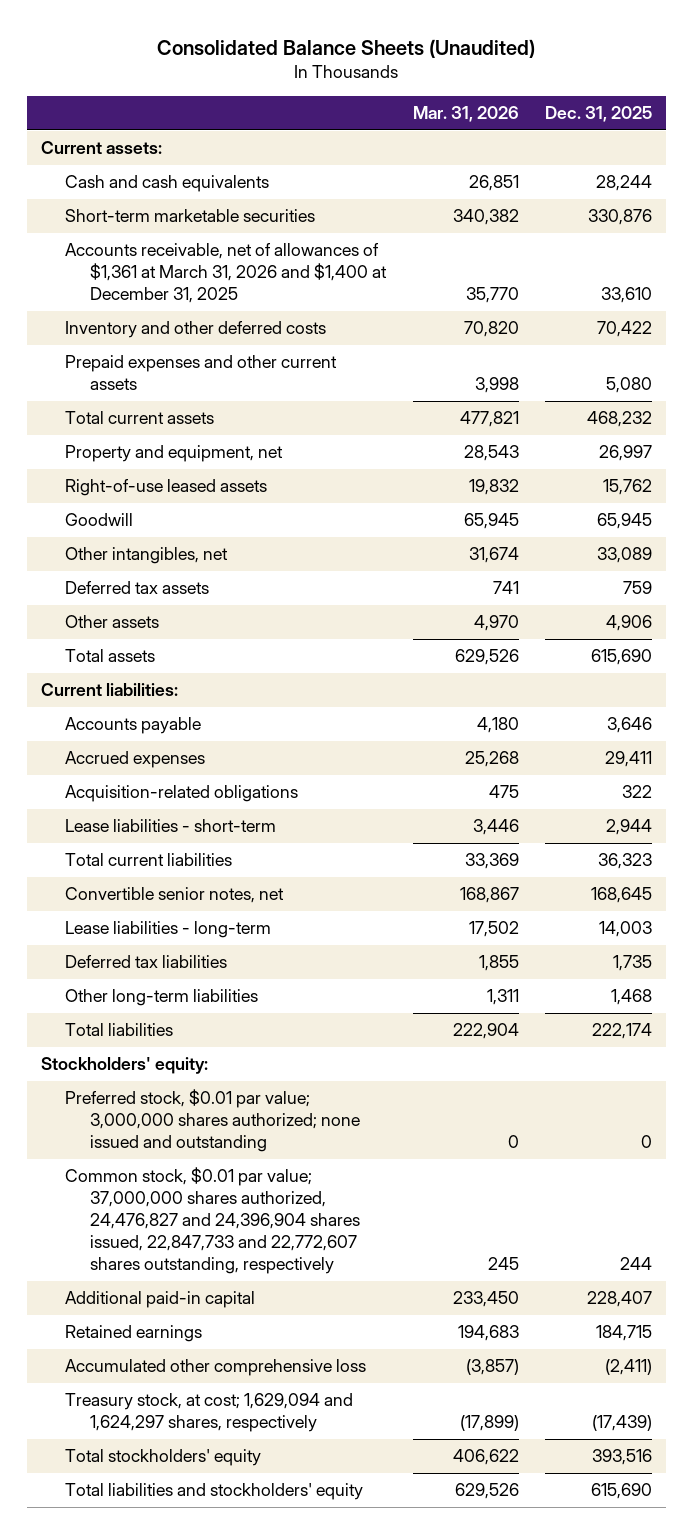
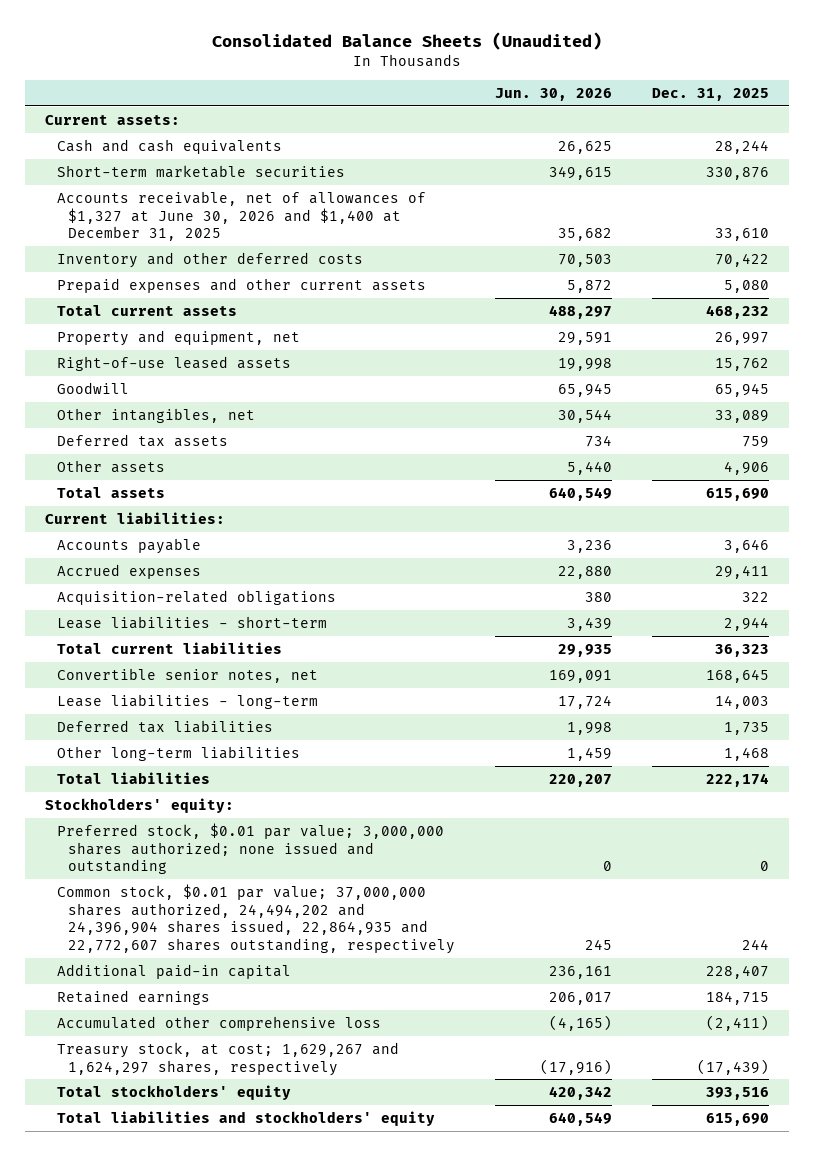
[412,106,519,123] Mar. 31, 2026 -> none
none -> [495,88,613,102] Jun. 30, 2026
[65,243,387,304] Accounts receivable, net of allowances of $1,361 at March 31, 2026 and $1,400 at December 31, 2025 -> [56,190,426,242] Accounts receivable, net of allowances of $1,327 at June 30, 2026 and $1,400 at December 31, 2025
[65,1167,360,1275] Common stock, $0.01 par value; 37,000,000 shares authorized, 24,476,827 and 24,396,904 shares issued, 22,847,733 and 22,772,607 shares outstanding, respectively -> [56,883,456,955] Common stock, $0.01 par value; 37,000,000 shares authorized, 24,494,202 and 24,396,904 shares issued, 22,864,935 and 22,772,607 shares outstanding, respectively
[65,1393,354,1433] Treasury stock, at cost; 1,629,094 and 1,624,297 shares, respectively -> [56,1041,399,1076] Treasury stock, at cost; 1,629,267 and 1,624,297 shares, respectively

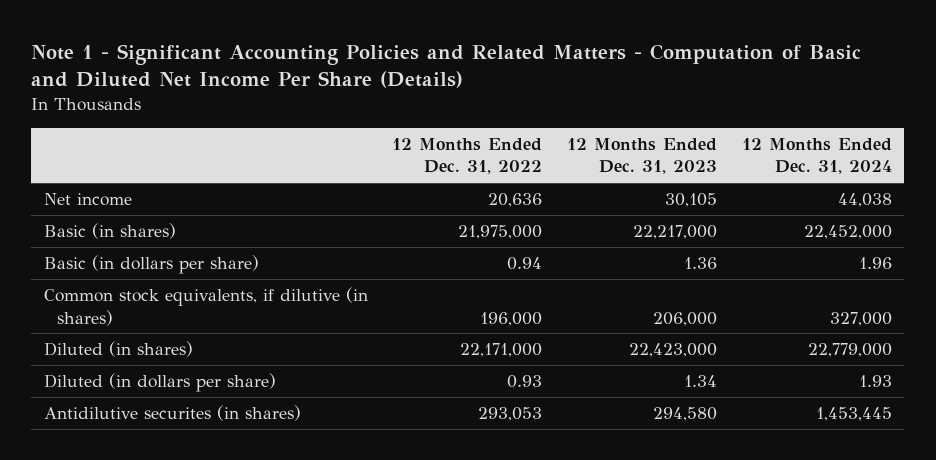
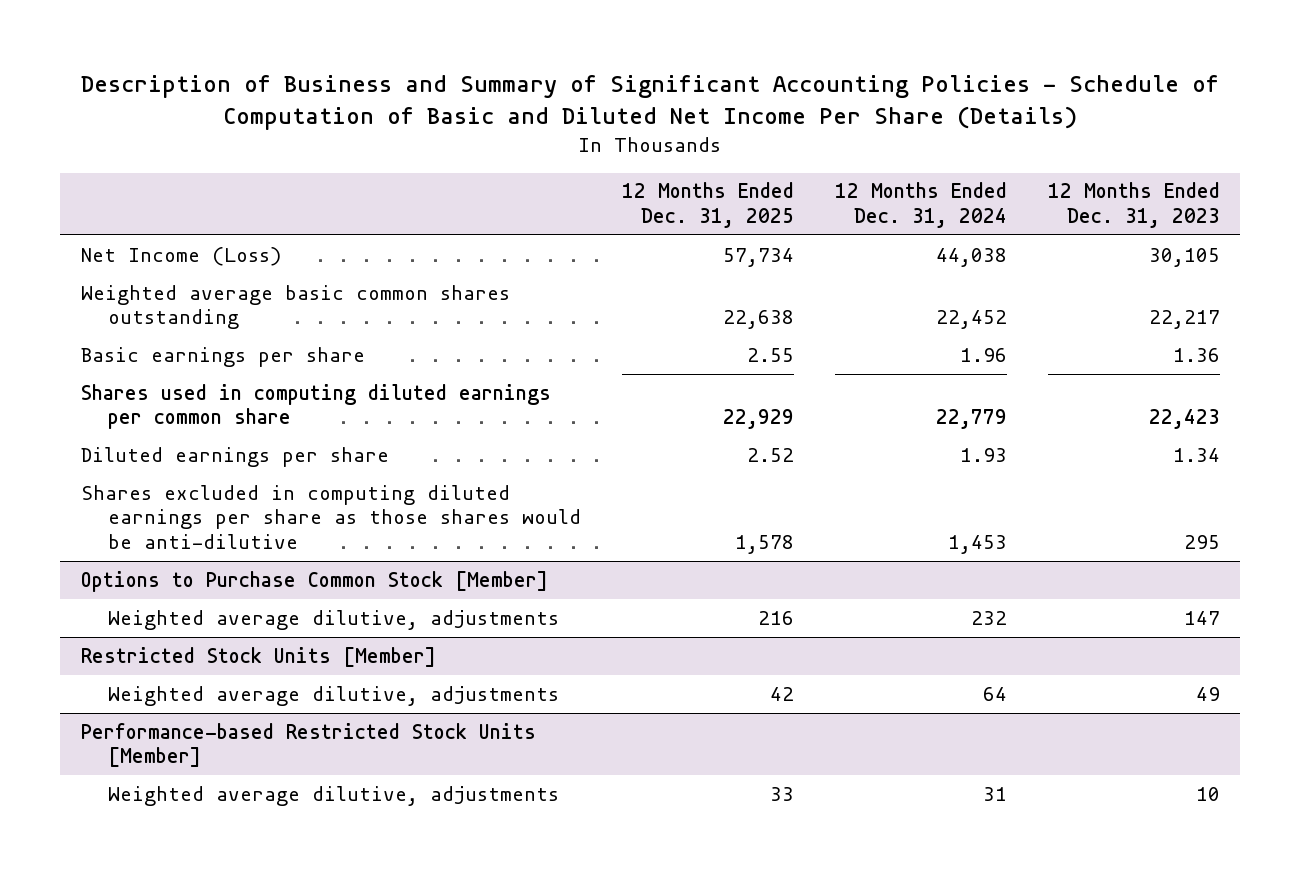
[31,43,862,89] Note 1 - Significant Accounting Policies and Related Matters - Computation of Basic and Diluted Net Income Per Share (Details) -> [81,75,1220,131] Description of Business and Summary of Significant Accounting Policies - Schedule of Computation of Basic and Diluted Net Income Per Share (Details)
[392,137,543,175] 12 Months Ended Dec. 31, 2022 -> none
none -> [622,182,795,228] 12 Months Ended Dec. 31, 2025
[43,287,368,326] Common stock equivalents, if dilutive (in shares) -> none
[43,405,301,422] Antidilutive securites (in shares) -> none
[43,193,132,207] Net income -> [80,246,281,266] Net Income (Loss)
[43,223,176,240] Basic (in shares) -> [80,284,510,330] Weighted average basic common shares outstanding
[633,225,718,240] 22,217,000 -> [1148,310,1220,330] 22,217
[804,225,893,240] 22,452,000 -> [936,310,1008,330] 22,452
[43,255,259,275] Basic (in dollars per share) -> [80,346,365,367] Basic earnings per share
[43,341,193,358] Diluted (in shares) -> [80,383,551,430] Shares used in computing diluted earnings per common share
[629,343,718,358] 22,423,000 -> [1148,409,1220,430] 22,423
[808,343,893,358] 22,779,000 -> [936,409,1008,430] 22,779
[43,373,276,393] Diluted (in dollars per share) -> [80,446,389,467] Diluted earnings per share
none -> [80,484,582,549] Shares excluded in computing diluted earnings per share as those shares would be anti-dilutive
none -> [80,570,548,592] Options to Purchase Common Stock [Member]
none -> [108,609,560,630] Weighted average dilutive, adjustments
none -> [80,646,436,667] Restricted Stock Units [Member]
none -> [108,685,560,706] Weighted average dilutive, adjustments
none -> [80,722,536,768] Performance-based Restricted Stock Units [Member]
none -> [108,785,560,806] Weighted average dilutive, adjustments

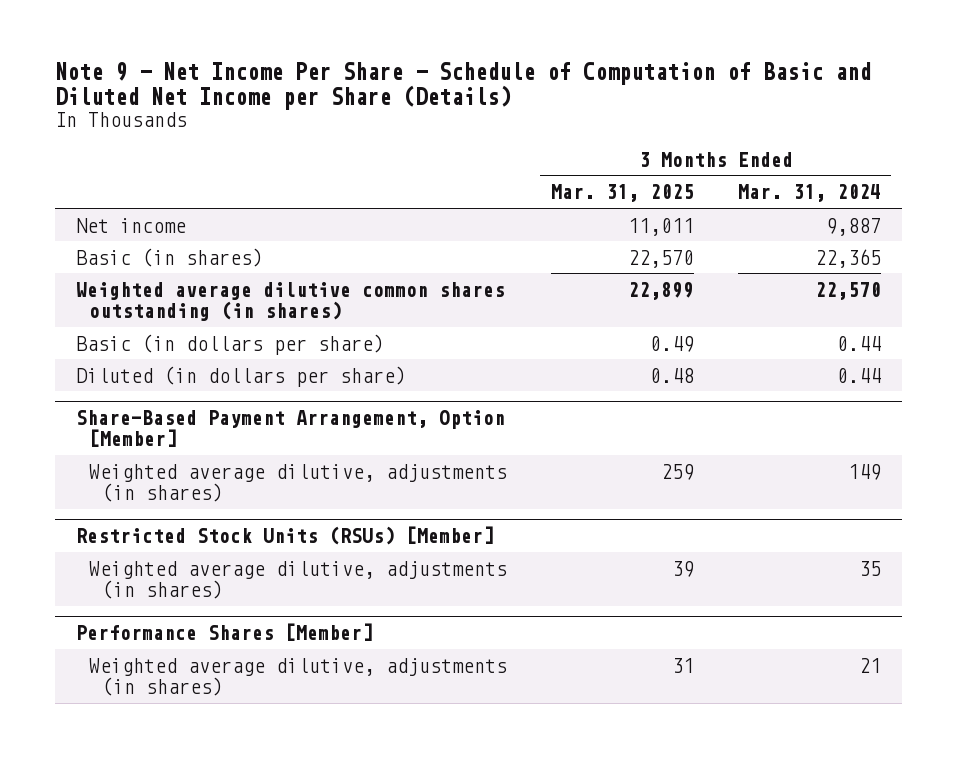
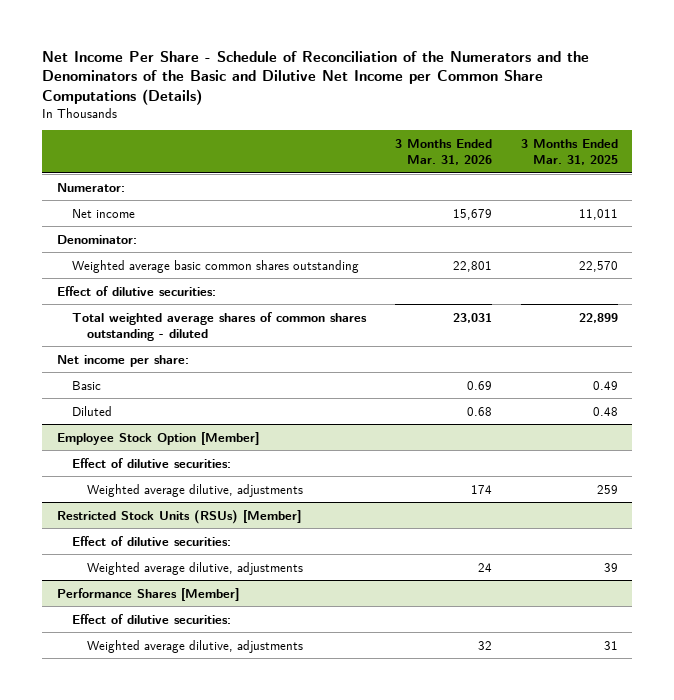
[54,61,871,111] Note 9 - Net Income Per Share - Schedule of Computation of Basic and Diluted Net Income per Share (Details) -> [42,50,590,105] Net Income Per Share - Schedule of Reconciliation of the Numerators and the Denominators of the Basic and Dilutive Net Income per Common Share Computations (Details)
[737,184,881,203] Mar. 31, 2024 -> none
none -> [394,138,492,166] 3 Months Ended Mar. 31, 2026
none -> [56,182,125,192] Numerator:
none -> [56,234,137,244] Denominator:
[76,247,264,267] Basic (in shares) -> [71,259,359,273] Weighted average basic common shares outstanding
none -> [56,285,216,296] Effect of dilutive securities:
[76,281,506,321] Weighted average dilutive common shares outstanding (in shares) -> [71,311,367,341] Total weighted average shares of common shares outstanding - diluted
none -> [56,354,189,367] Net income per share:
[76,333,385,355] Basic (in dollars per share) -> [71,380,101,390] Basic
[76,365,407,387] Diluted (in dollars per share) -> [71,405,112,416] Diluted
[76,410,506,448] Share-Based Payment Arrangement, Option [Member] -> [56,431,259,445] Employee Stock Option [Member]
none -> [71,457,231,468] Effect of dilutive securities:
[89,463,508,502] Weighted average dilutive, adjustments (in shares) -> [87,483,304,497] Weighted average dilutive, adjustments
none -> [71,535,231,546] Effect of dilutive securities:
[89,560,508,599] Weighted average dilutive, adjustments (in shares) -> [87,561,304,575] Weighted average dilutive, adjustments
none -> [71,613,231,624] Effect of dilutive securities:
[89,657,508,696] Weighted average dilutive, adjustments (in shares) -> [87,639,304,653] Weighted average dilutive, adjustments

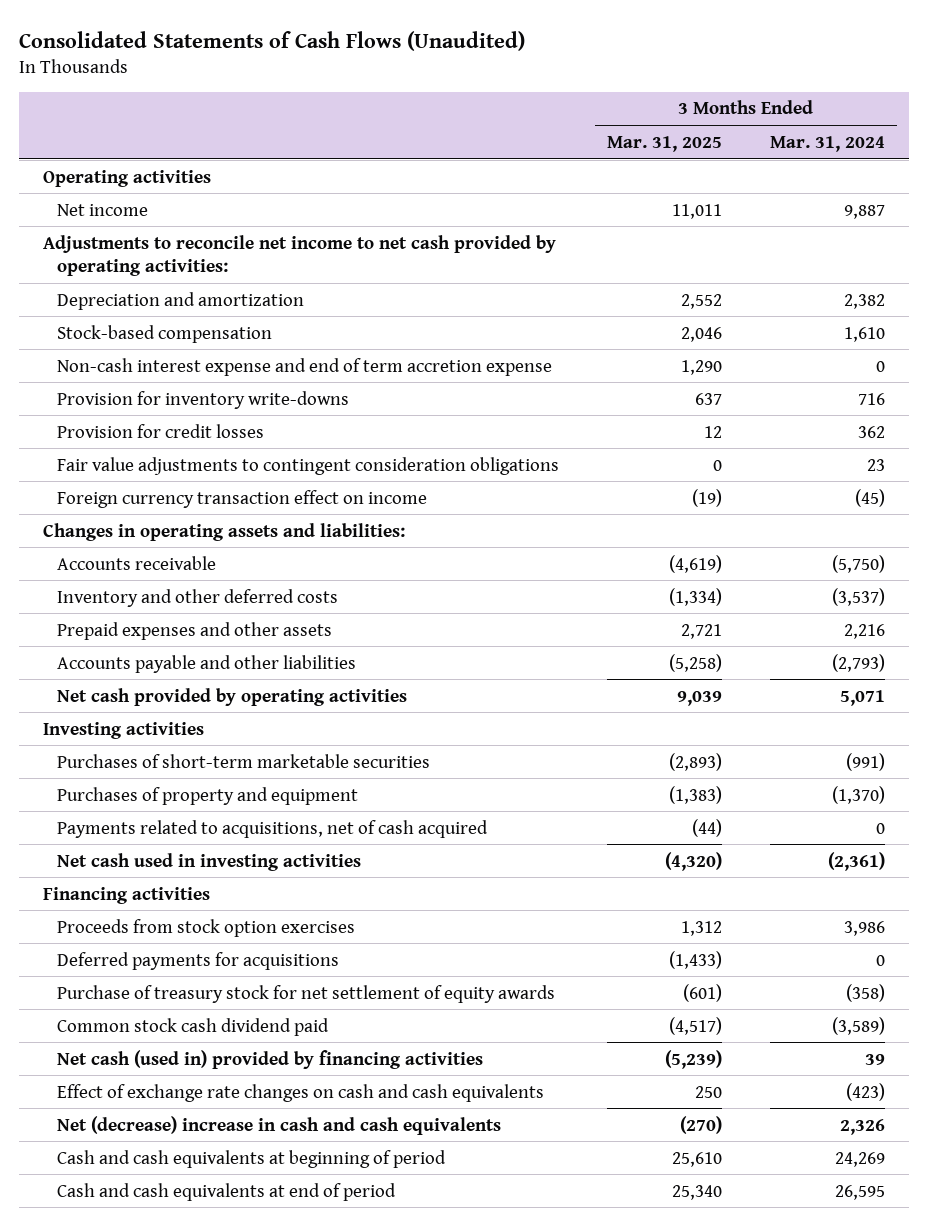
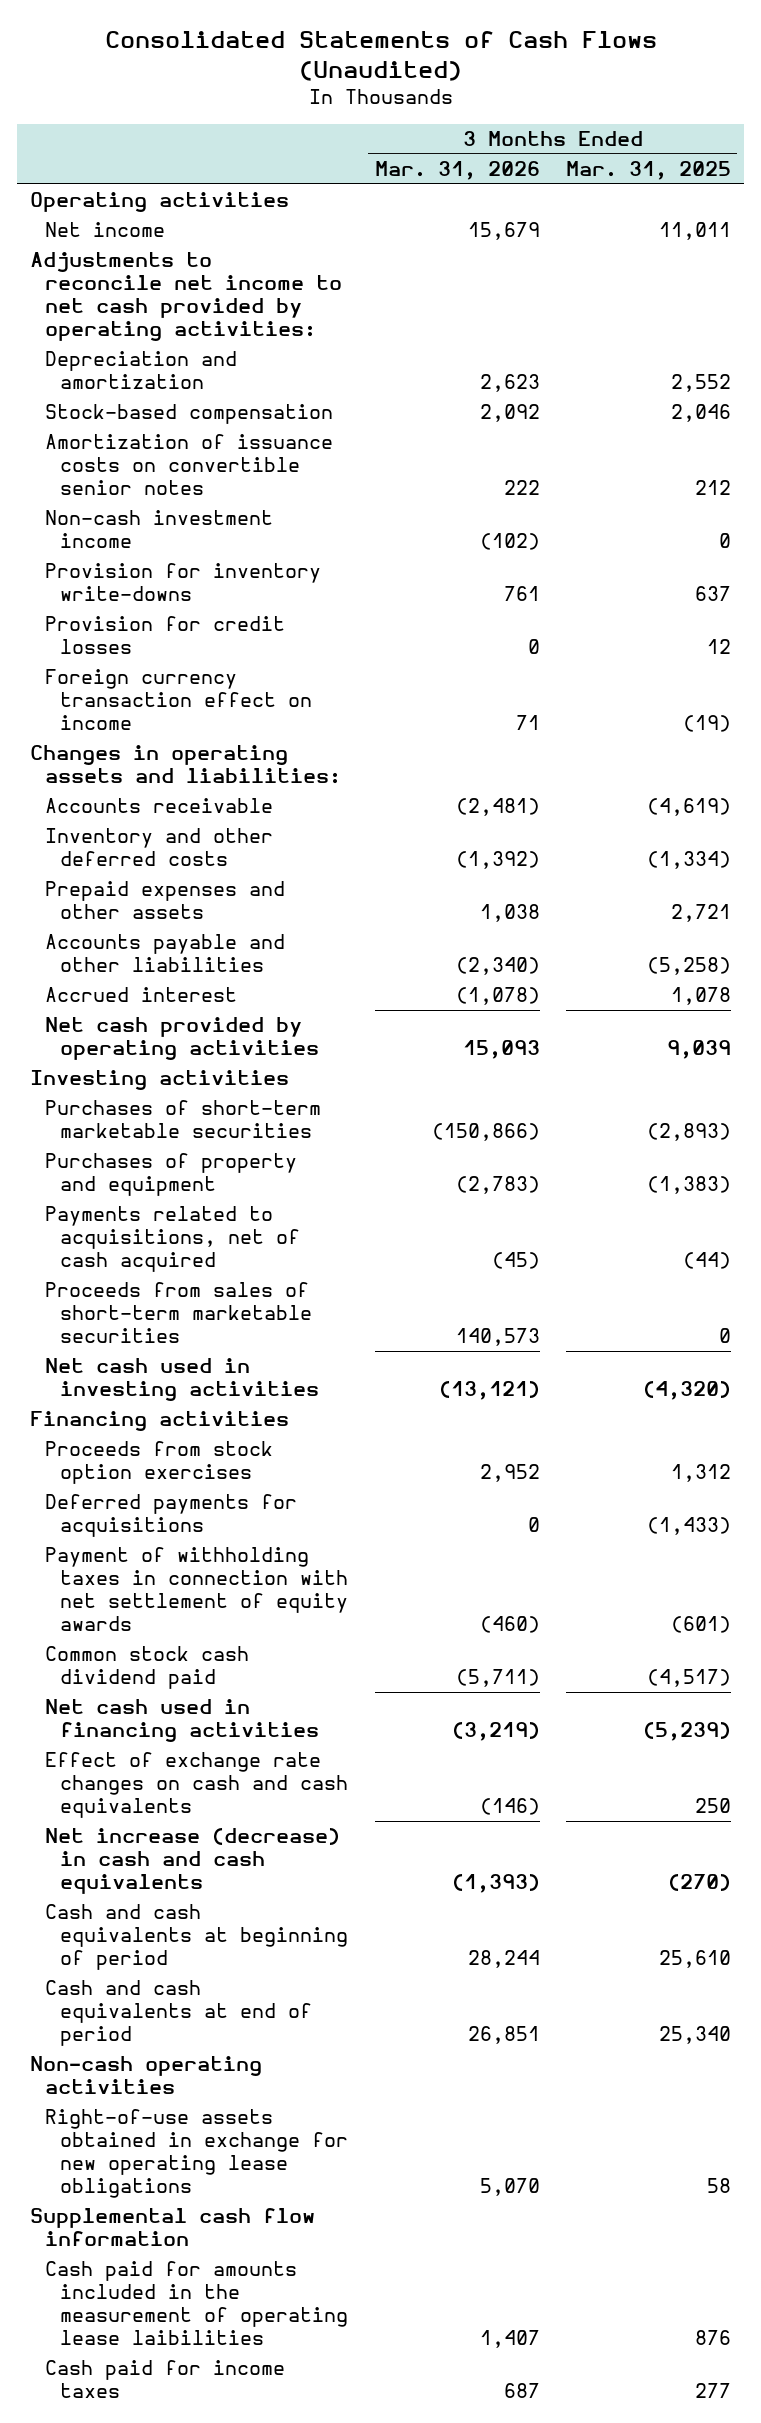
[770,135,886,152] Mar. 31, 2024 -> none
none -> [374,160,540,180] Mar. 31, 2026
[56,357,552,376] Non-cash interest expense and end of term accretion expense -> none
none -> [45,434,334,496] Amortization of issuance costs on convertible senior notes
none -> [45,510,274,549] Non-cash investment income
[56,456,559,475] Fair value adjustments to contingent consideration obligations -> none
none -> [45,987,238,1003] Accrued interest
none -> [45,1282,313,1344] Proceeds from sales of short-term marketable securities
[56,984,555,1003] Purchase of treasury stock for net settlement of equity awards -> [45,1547,349,1632] Payment of withholding taxes in connection with net settlement of equity awards
[56,1049,483,1069] Net cash (used in) provided by financing activities -> [45,1699,320,1743] Net cash used in financing activities
[56,1115,501,1135] Net (decrease) increase in cash and cash equivalents -> [45,1828,341,1895] Net increase (decrease) in cash and cash equivalents
none -> [30,2056,263,2095] Non-cash operating activities
none -> [45,2109,349,2199] Right-of-use assets obtained in exchange for new operating lease obligations
none -> [30,2208,316,2247] Supplemental cash flow information
none -> [45,2261,349,2346] Cash paid for amounts included in the measurement of operating lease laibilities
none -> [45,2360,286,2399] Cash paid for income taxes

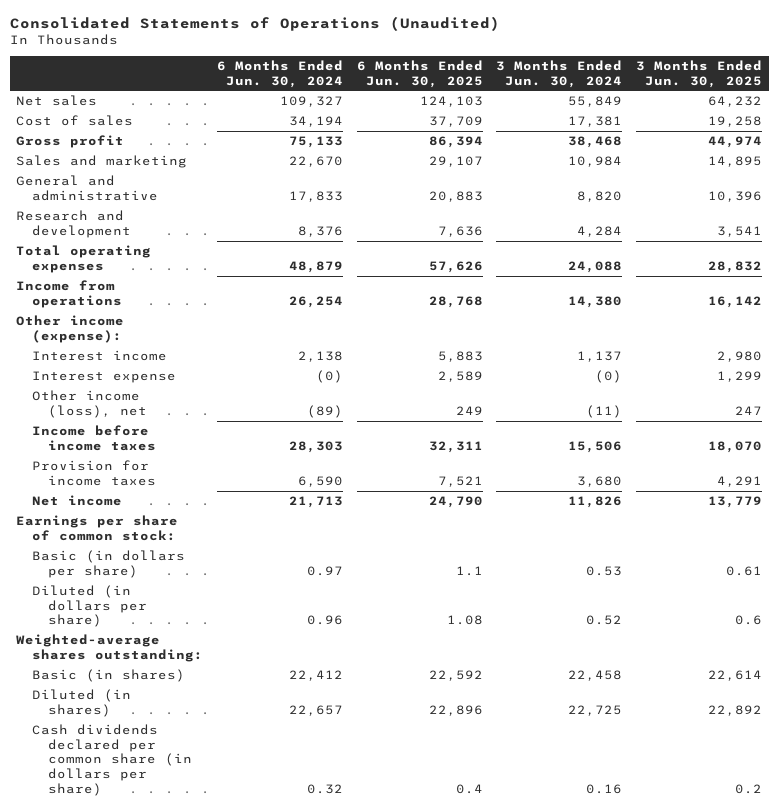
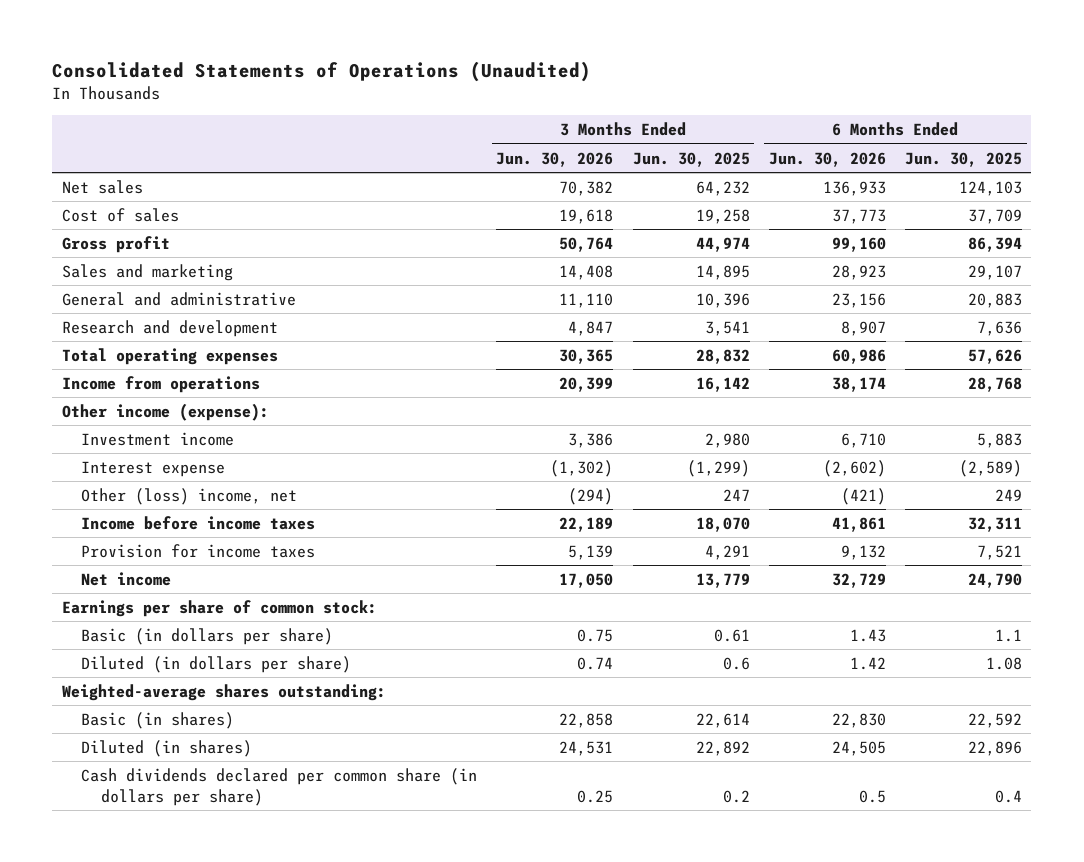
[217,59,344,88] 6 Months Ended Jun. 30, 2024 -> none
[496,59,623,88] 3 Months Ended Jun. 30, 2024 -> none
none -> [496,151,614,167] Jun. 30, 2026
none -> [768,151,886,167] Jun. 30, 2026
[32,350,168,362] Interest income -> [81,431,235,446] Investment income
[437,371,483,383] 2,589 -> [958,459,1022,477] (2,589)
[717,371,763,383] 1,299 -> [686,459,750,477] (1,299)
[32,390,148,418] Other income (loss), net -> [81,487,298,505] Other (loss) income, net

